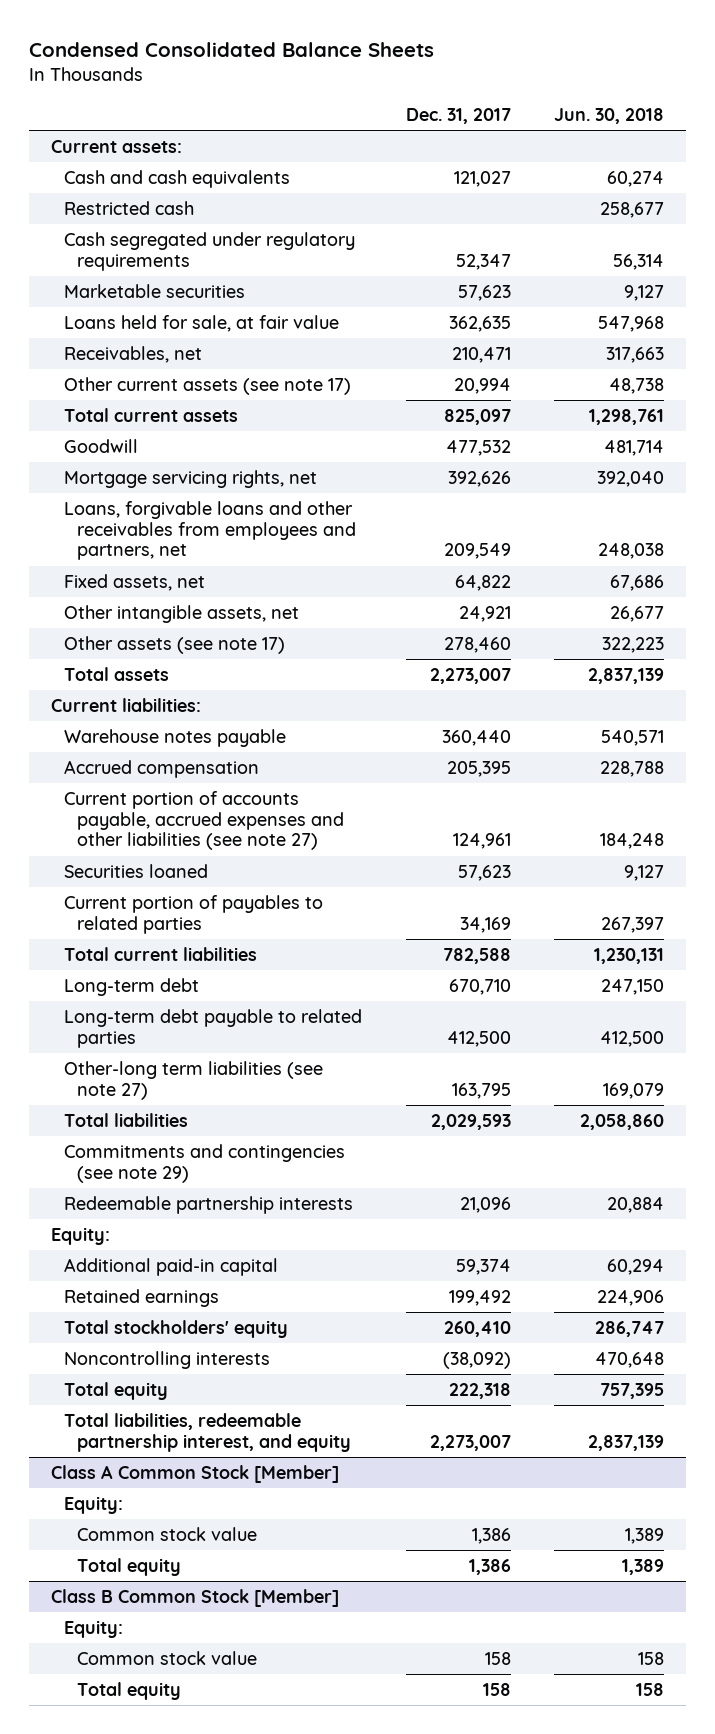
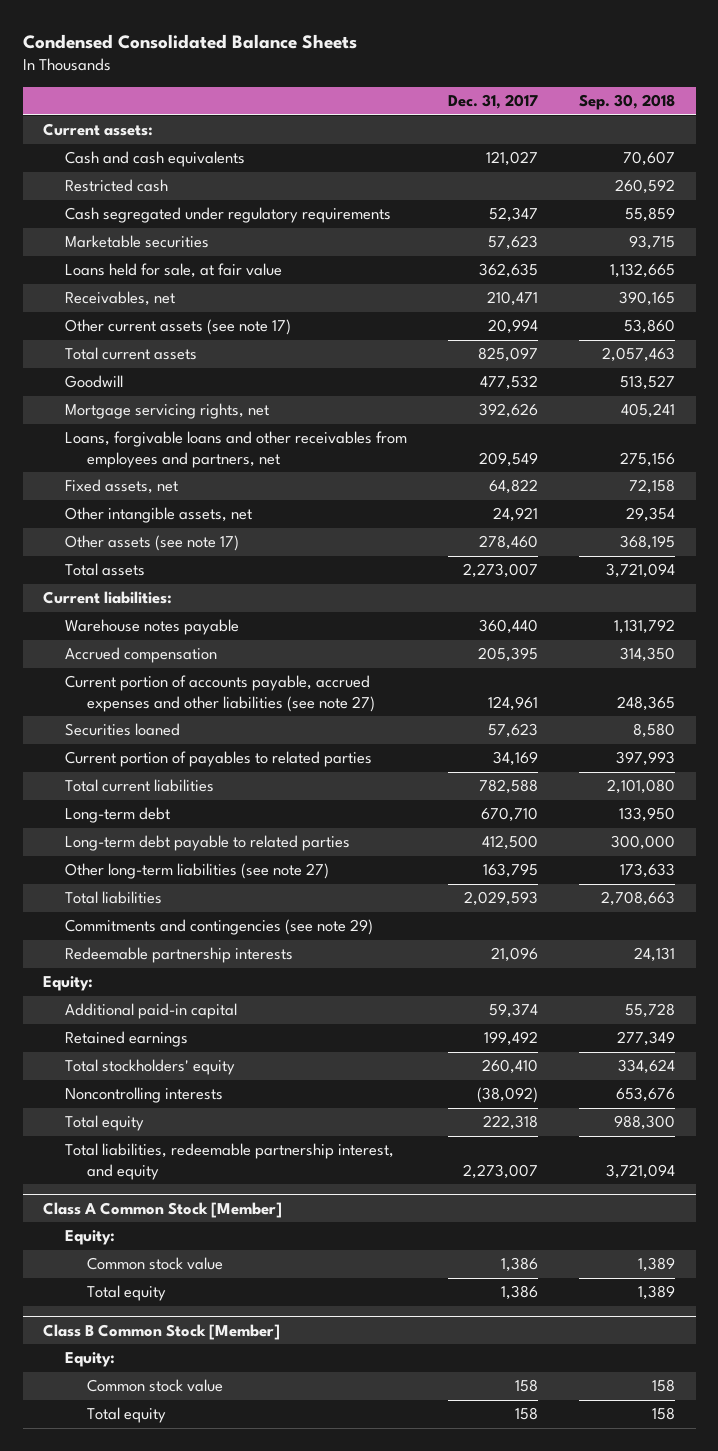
[554,108,665,125] Jun. 30, 2018 -> none
none -> [579,94,676,111] Sep. 30, 2018
[64,1060,324,1100] Other-long term liabilities (see note 27) -> [65,863,330,880] Other long-term liabilities (see note 27)

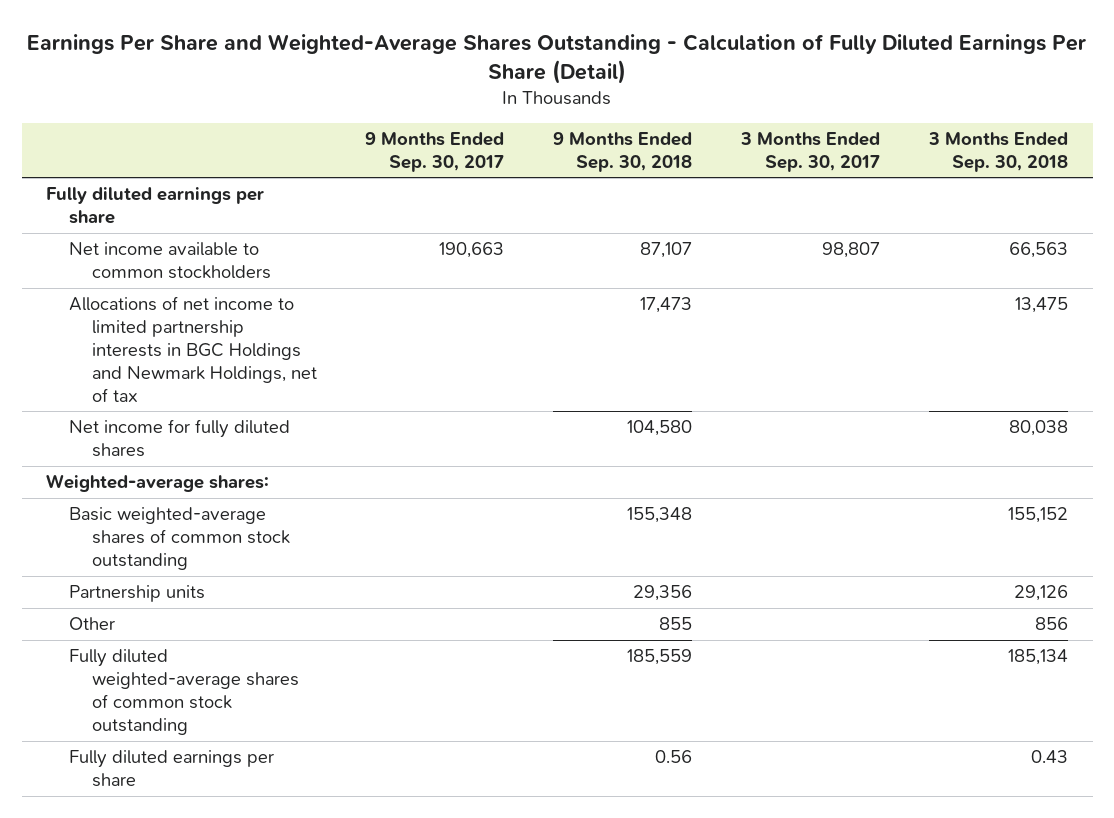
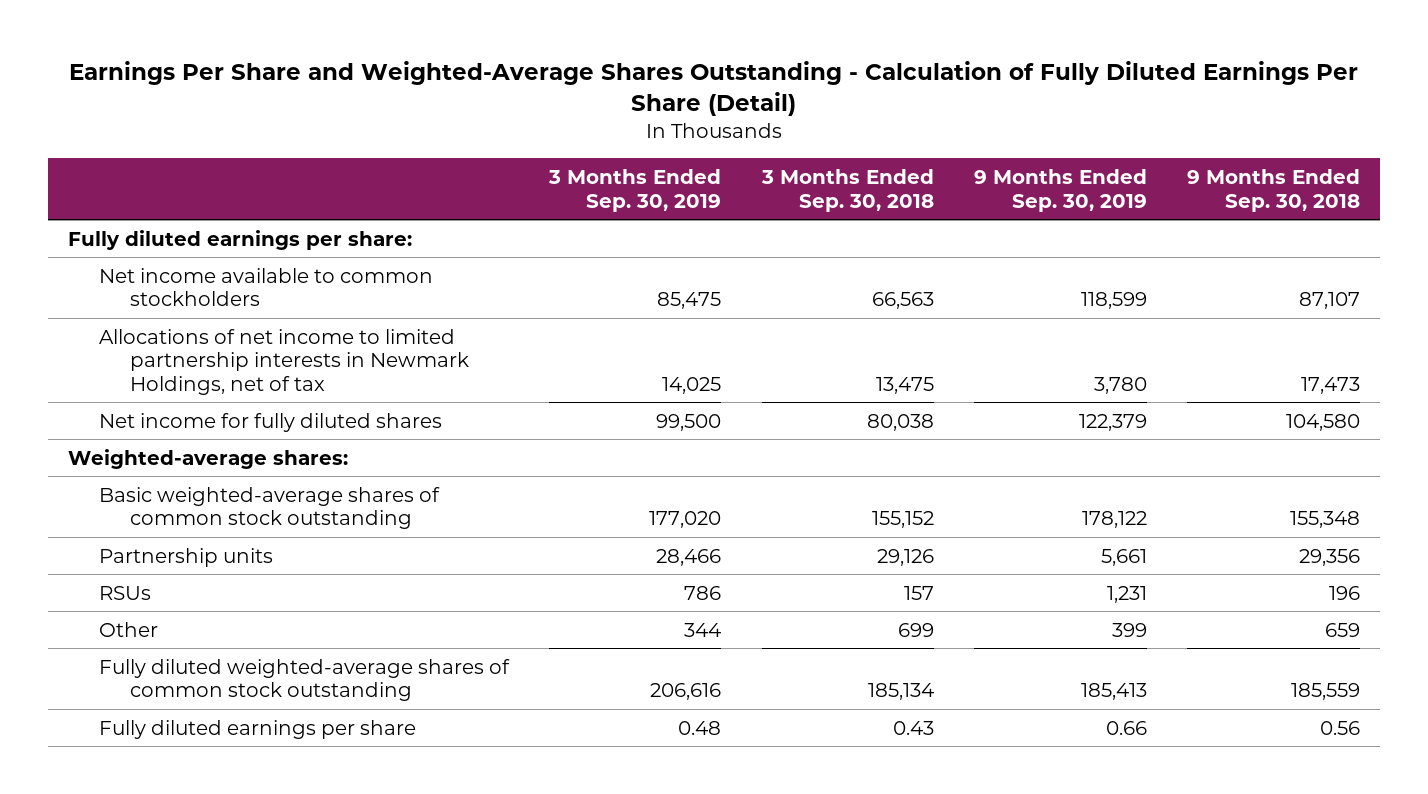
[365,131,505,172] 9 Months Ended Sep. 30, 2017 -> none
[740,131,881,172] 3 Months Ended Sep. 30, 2017 -> none
none -> [548,169,722,212] 3 Months Ended Sep. 30, 2019
none -> [973,169,1147,212] 9 Months Ended Sep. 30, 2019
[46,187,265,225] Fully diluted earnings per share -> [68,229,413,250] Fully diluted earnings per share:
[68,296,317,402] Allocations of net income to limited partnership interests in BGC Holdings and Newmark Holdings, net of tax -> [99,328,470,395] Allocations of net income to limited partnership interests in Newmark Holdings, net of tax
none -> [99,585,152,600] RSUs
[659,617,693,631] 855 -> [1324,622,1360,637] 659
[1035,617,1069,631] 856 -> [897,622,934,637] 699

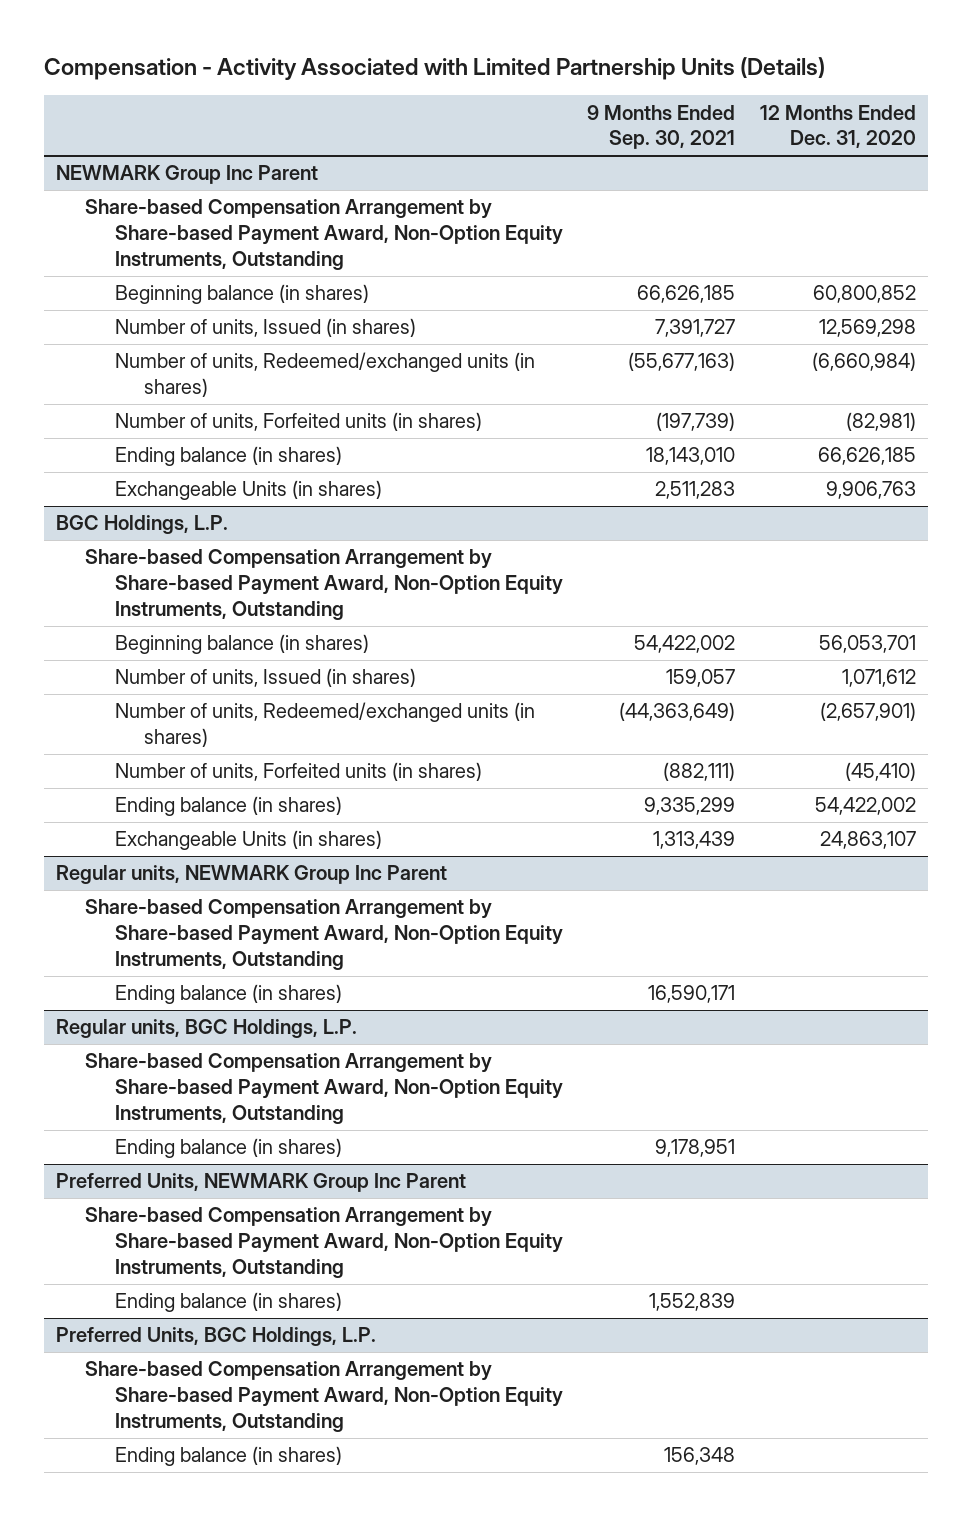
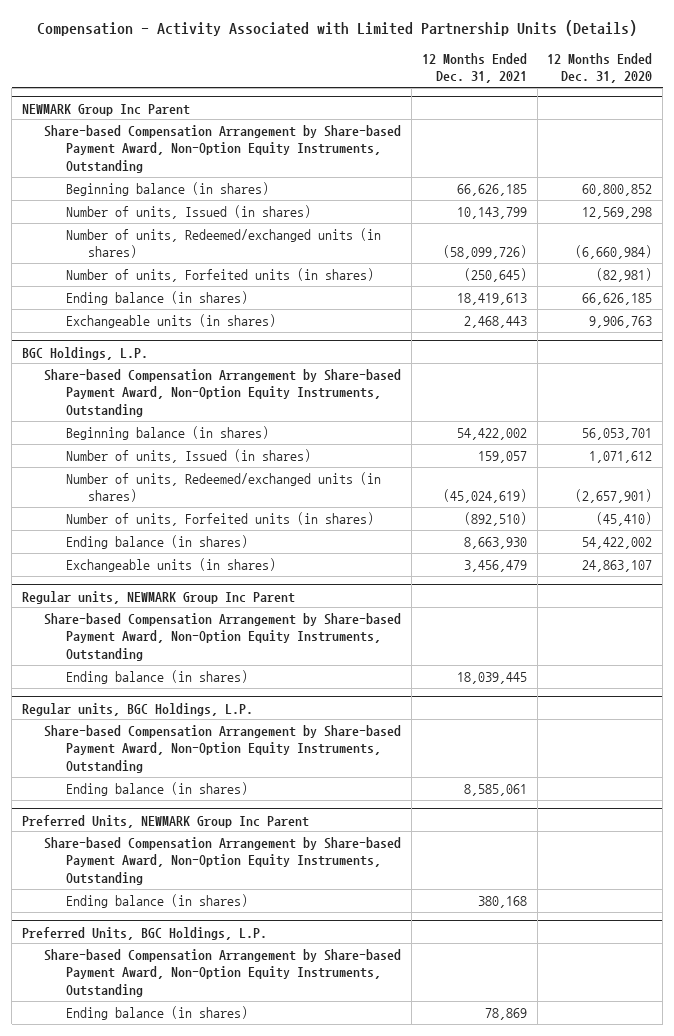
[587,104,736,150] 9 Months Ended Sep. 30, 2021 -> none
none -> [421,52,527,84] 12 Months Ended Dec. 31, 2021
[114,480,382,501] Exchangeable Units (in shares) -> [65,313,276,328] Exchangeable units (in shares)
[114,830,382,851] Exchangeable Units (in shares) -> [65,557,276,572] Exchangeable units (in shares)

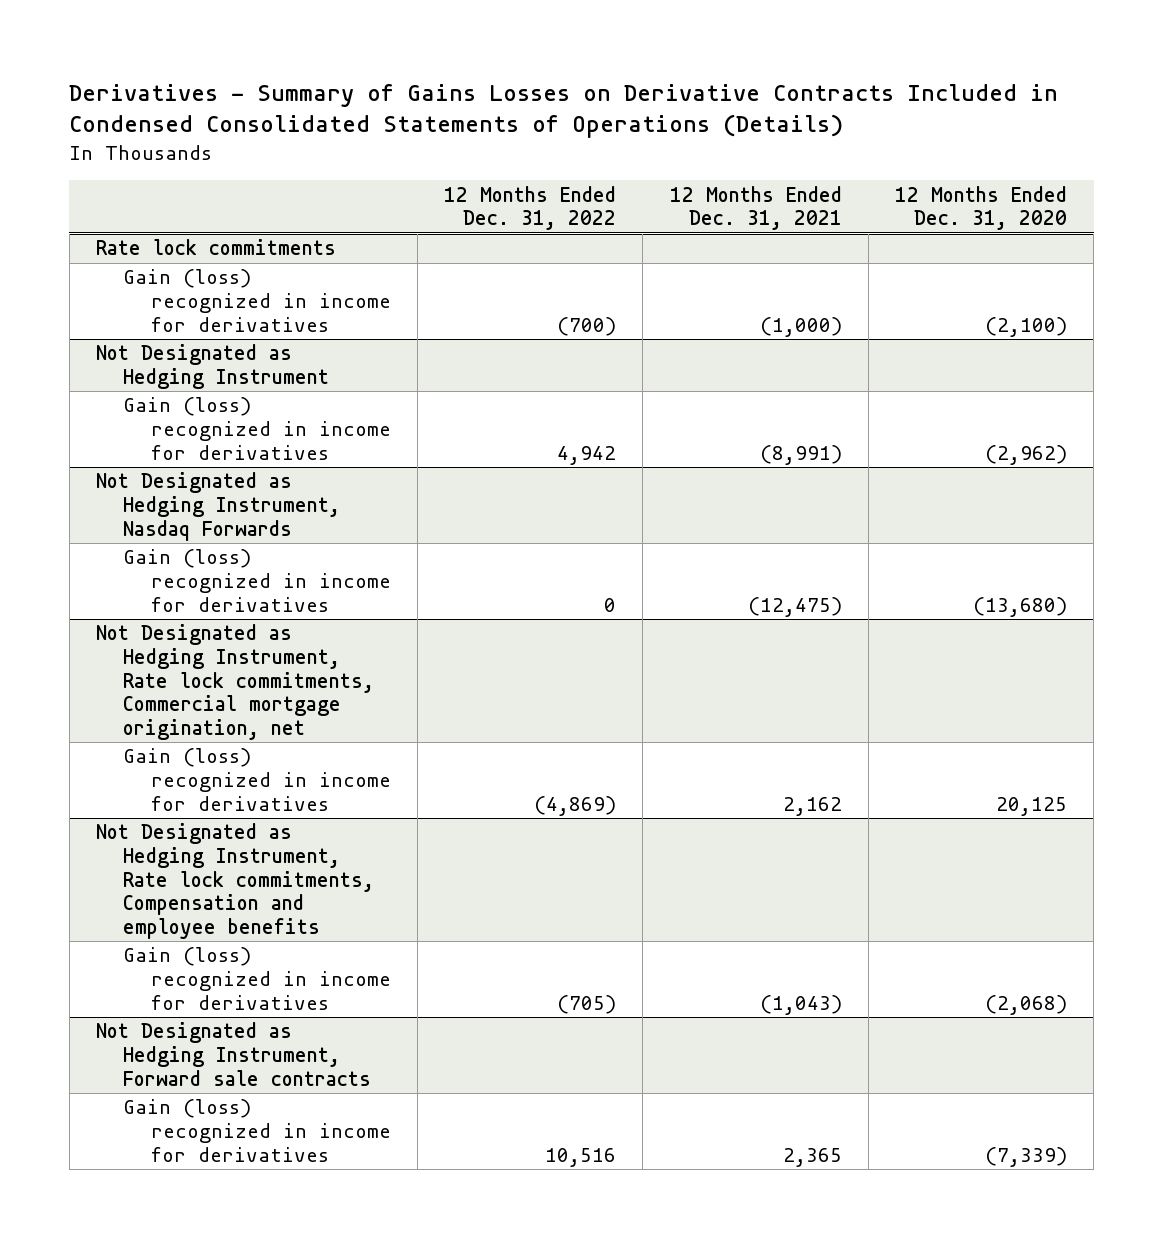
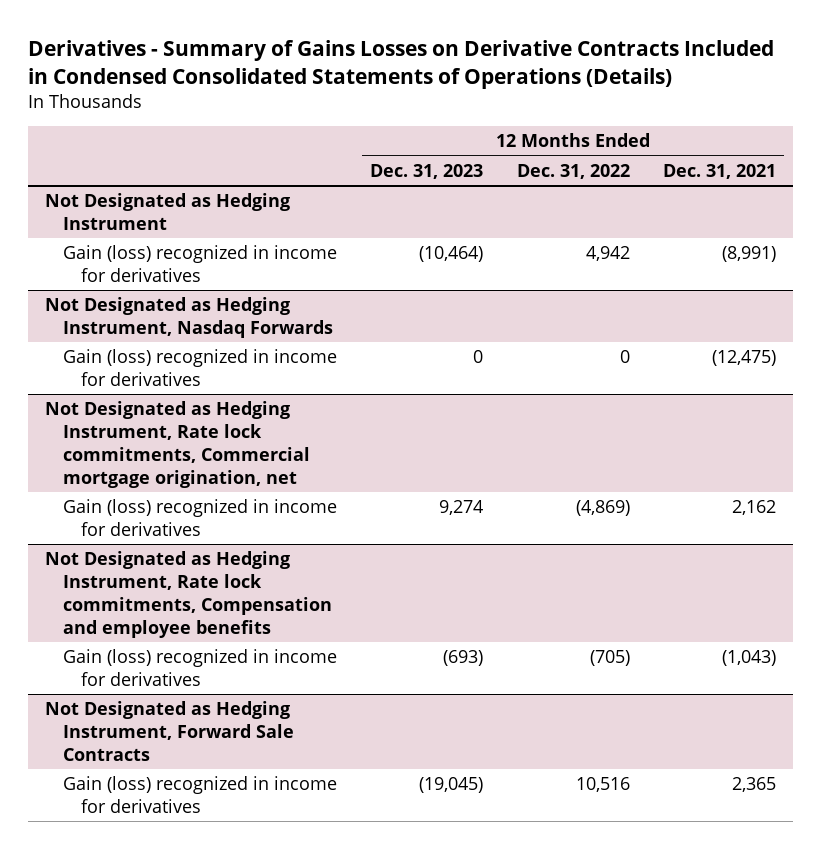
[895,185,1068,231] 12 Months Ended Dec. 31, 2020 -> none
none -> [370,163,484,179] Dec. 31, 2023
[95,239,336,256] Rate lock commitments -> none
[123,269,391,332] Gain (loss) recognized in income for derivatives -> none
[95,1022,372,1086] Not Designated as Hedging Instrument, Forward sale contracts -> [44,701,294,761] Not Designated as Hedging Instrument, Forward Sale Contracts

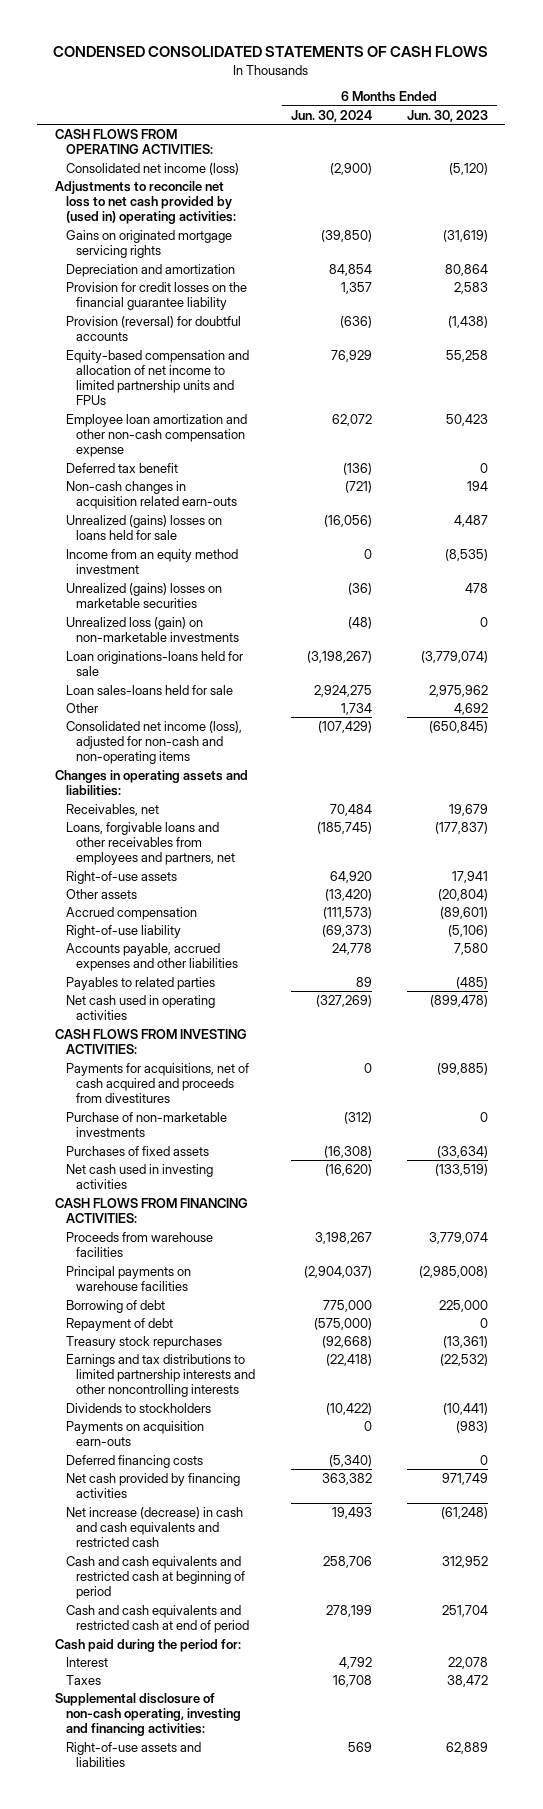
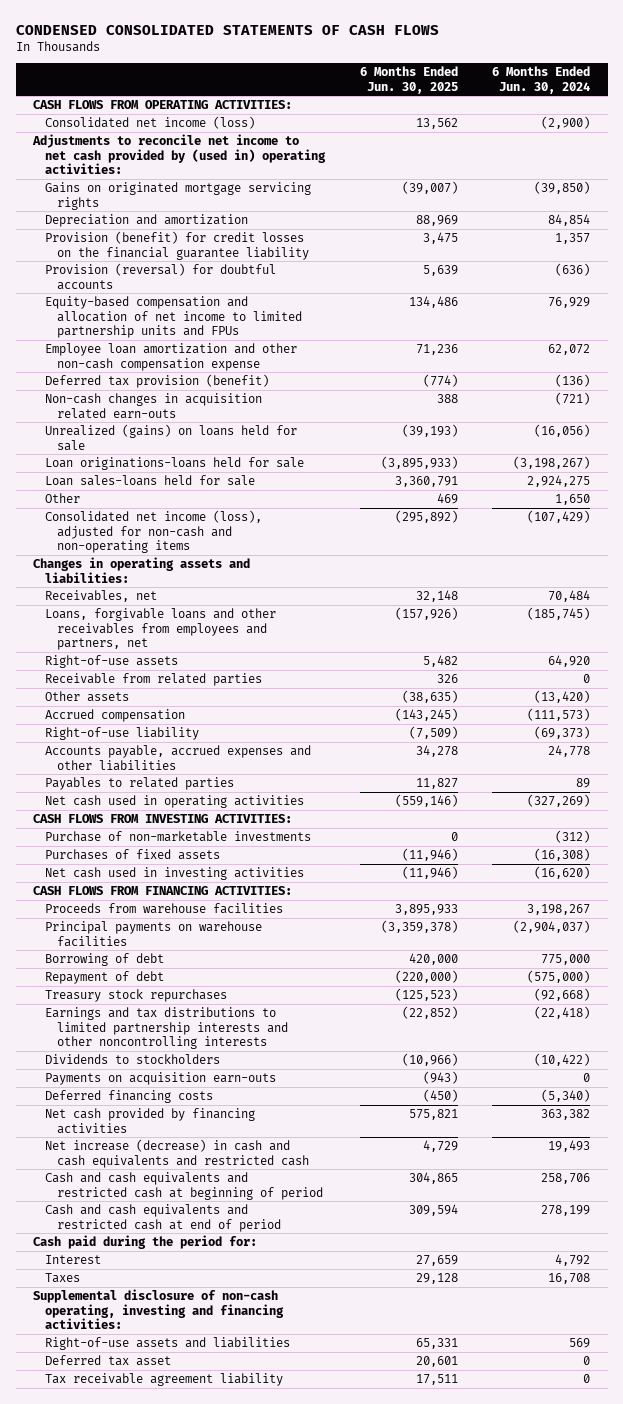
[406,109,488,122] Jun. 30, 2023 -> none
none -> [359,66,458,94] 6 Months Ended Jun. 30, 2025
[54,180,236,225] Adjustments to reconcile net loss to net cash provided by (used in) operating activities: -> [32,134,327,175] Adjustments to reconcile net income to net cash provided by (used in) operating activities:
[65,281,247,310] Provision for credit losses on the financial guarantee liability -> [45,231,309,260] Provision (benefit) for credit losses on the financial guarantee liability
[65,462,178,473] Deferred tax benefit -> [45,374,270,389] Deferred tax provision (benefit)
[65,548,238,574] Income from an equity method investment -> none
[65,582,222,608] Unrealized (gains) losses on marketable securities -> none
[65,616,240,642] Unrealized loss (gain) on non-marketable investments -> none
[65,514,222,540] Unrealized (gains) losses on loans held for sale -> [45,424,298,451] Unrealized (gains) on loans held for sale
[340,702,372,715] 1,734 -> [555,494,591,506] 1,650
none -> [45,673,263,687] Receivable from related parties
[65,1062,249,1104] Payments for acquisitions, net of cash acquired and proceeds from divestitures -> none
none -> [45,1355,172,1367] Deferred tax asset
none -> [45,1373,284,1387] Tax receivable agreement liability

